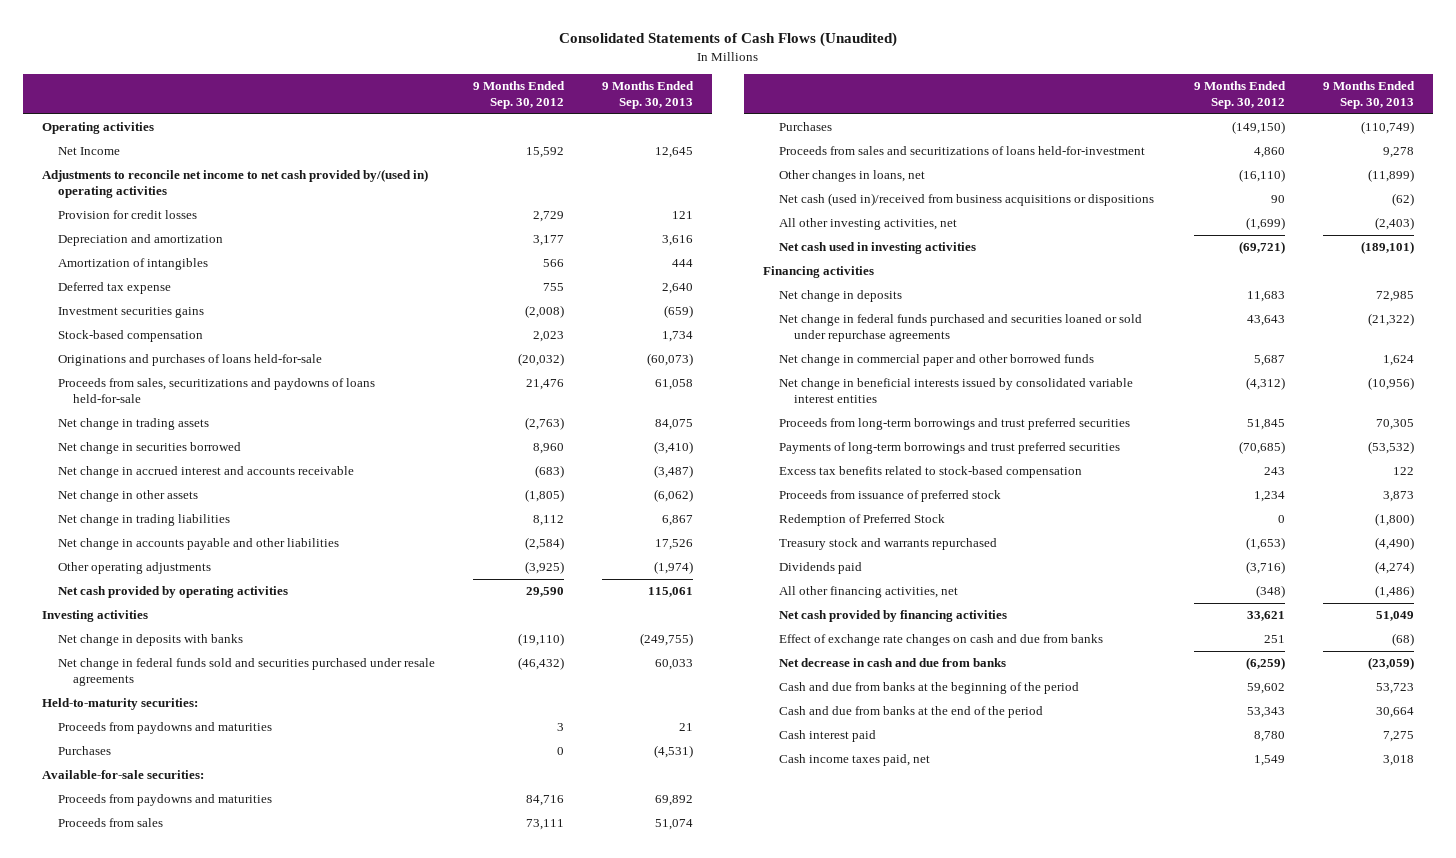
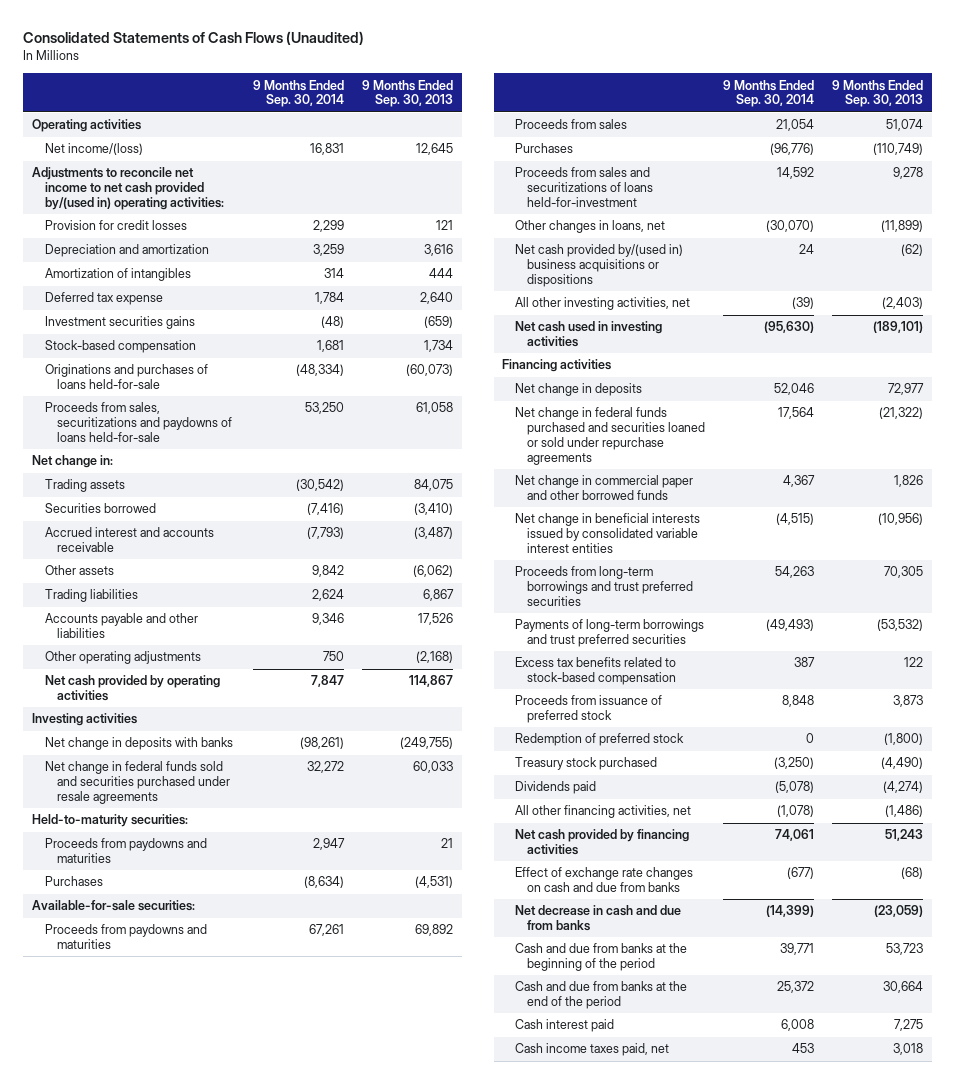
[472,80,565,109] 9 Months Ended Sep. 30, 2012 -> none
none -> [253,79,345,108] 9 Months Ended Sep. 30, 2014
[57,147,120,156] Net Income -> [44,143,143,156] Net income/(loss)
[42,169,429,199] Adjustments to reconcile net income to net cash provided by/(used in) operating activities -> [32,167,224,210] Adjustments to reconcile net income to net cash provided by/(used in) operating activities:
none -> [32,455,114,469] Net change in:
[57,418,209,431] Net change in trading assets -> [44,479,125,493] Trading assets
[57,442,241,455] Net change in securities borrowed -> [44,503,156,514] Securities borrowed
[57,466,354,479] Net change in accrued interest and accounts receivable -> [44,527,214,553] Accrued interest and accounts receivable
[57,490,198,503] Net change in other assets -> [44,565,114,576] Other assets
[57,514,230,527] Net change in trading liabilities -> [44,589,138,603] Trading liabilities
[57,538,339,551] Net change in accounts payable and other liabilities -> [44,613,198,639] Accounts payable and other liabilities
[653,561,693,575] (1,974) -> [415,651,453,664] (2,168)
[647,587,693,598] 115,061 -> [408,675,453,688] 114,867
[778,193,1154,207] Net cash (used in)/received from business acquisitions or dispositions -> [514,244,683,287] Net cash provided by/(used in) business acquisitions or dispositions
[1375,291,1414,303] 72,985 -> [887,383,924,396] 72,977
[1382,355,1414,367] 1,624 -> [893,475,923,488] 1,826
[778,514,945,527] Redemption of Preferred Stock -> [514,733,684,747] Redemption of preferred stock
[778,538,997,551] Treasury stock and warrants repurchased -> [514,757,657,771] Treasury stock purchased
[1375,611,1414,622] 51,049 -> [884,829,923,842] 51,243

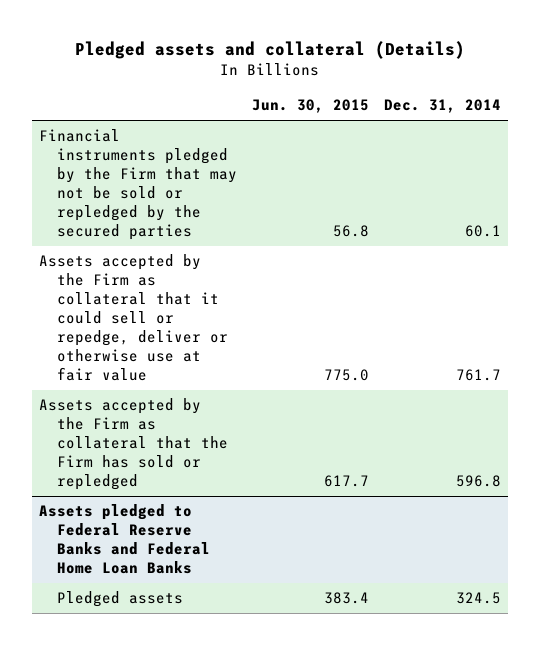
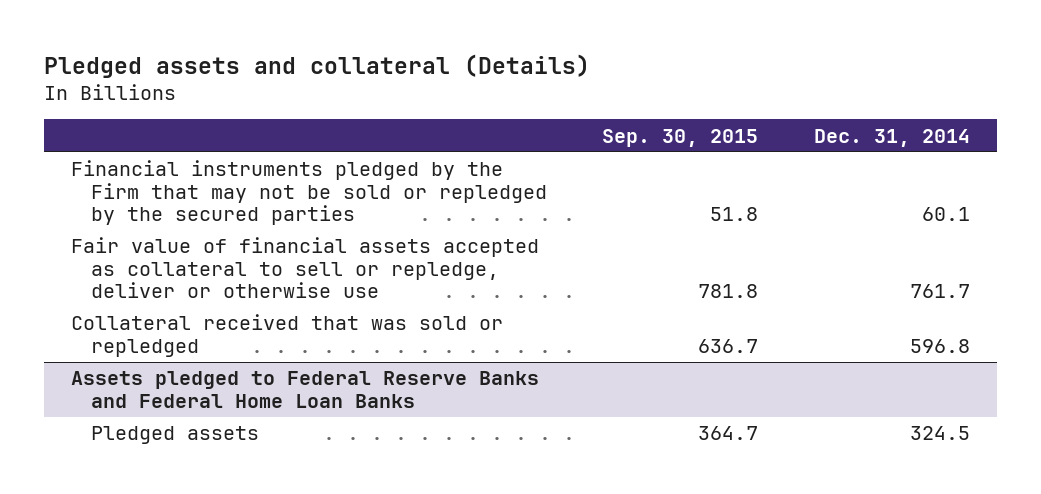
[251,99,369,114] Jun. 30, 2015 -> none
none -> [602,128,759,147] Sep. 30, 2015
[39,254,228,381] Assets accepted by the Firm as collateral that it could sell or repedge, deliver or otherwise use at fair value -> [71,237,540,299] Fair value of financial assets accepted as collateral to sell or repledge, deliver or otherwise use
[39,398,228,490] Assets accepted by the Firm as collateral that the Firm has sold or repledged -> [71,314,504,357] Collateral received that was sold or repledged

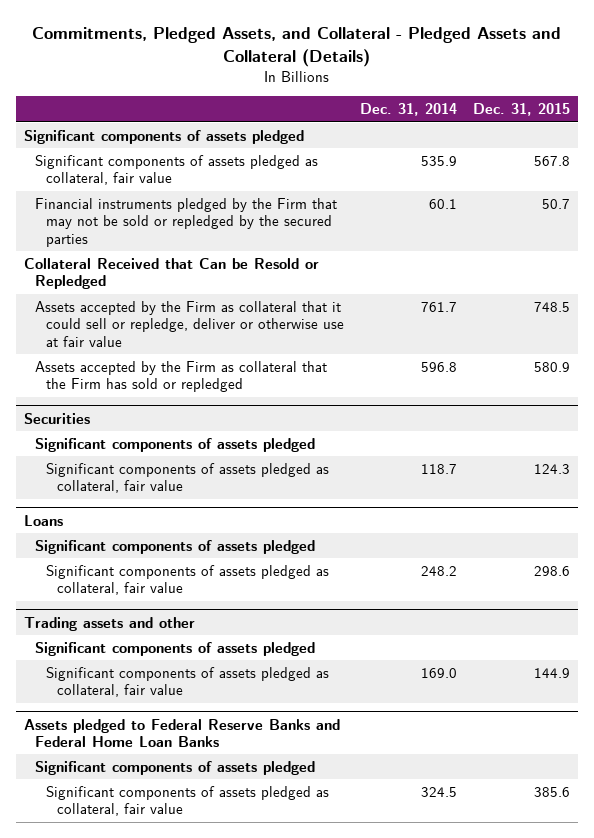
[43,53,590,78] Pledged assets and collateral (Details) -> [32,26,562,67] Commitments, Pledged Assets, and Collateral - Pledged Assets and Collateral (Details)
[602,128,759,147] Sep. 30, 2015 -> none
none -> [473,103,571,117] Dec. 31, 2015
none -> [23,129,304,144] Significant components of assets pledged
none -> [34,154,318,186] Significant components of assets pledged as collateral, fair value
none -> [23,257,319,290] Collateral Received that Can be Resold or Repledged
[71,237,540,299] Fair value of financial assets accepted as collateral to sell or repledge, deliver or otherwise use -> [34,300,344,347] Assets accepted by the Firm as collateral that it could sell or repledge, deliver or otherwise use at fair value
[71,314,504,357] Collateral received that was sold or repledged -> [34,360,327,393] Assets accepted by the Firm as collateral that the Firm has sold or repledged
none -> [23,412,90,424] Securities
none -> [34,437,315,452] Significant components of assets pledged
none -> [45,462,329,494] Significant components of assets pledged as collateral, fair value
none -> [23,514,63,526] Loans
none -> [34,539,315,554] Significant components of assets pledged
none -> [45,564,329,596] Significant components of assets pledged as collateral, fair value
none -> [23,616,195,631] Trading assets and other
none -> [34,641,315,656] Significant components of assets pledged
none -> [45,666,329,698] Significant components of assets pledged as collateral, fair value
none -> [34,760,315,775] Significant components of assets pledged
[91,426,260,445] Pledged assets -> [45,785,329,817] Significant components of assets pledged as collateral, fair value

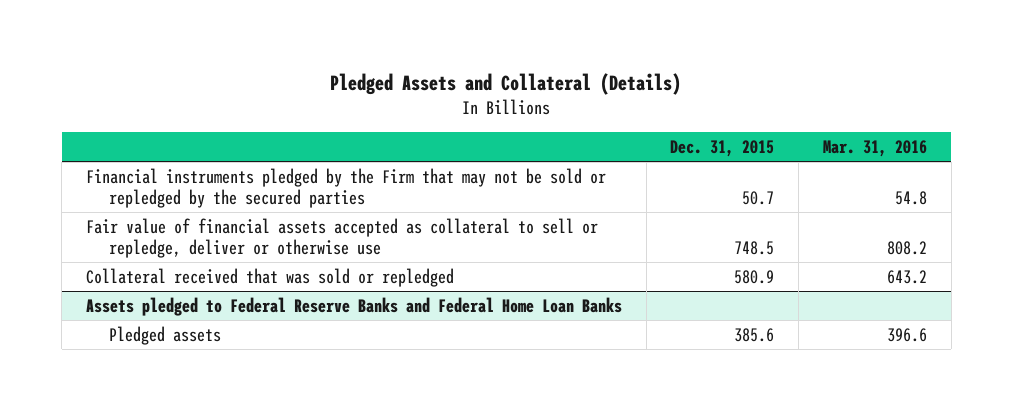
[32,26,562,67] Commitments, Pledged Assets, and Collateral - Pledged Assets and Collateral (Details) -> [330,72,682,95] Pledged Assets and Collateral (Details)
[359,103,457,117] Dec. 31, 2014 -> none
none -> [822,139,927,157] Mar. 31, 2016
[23,129,304,144] Significant components of assets pledged -> none
[34,154,318,186] Significant components of assets pledged as collateral, fair value -> none
[23,257,319,290] Collateral Received that Can be Resold or Repledged -> none
[23,412,90,424] Securities -> none
[34,437,315,452] Significant components of assets pledged -> none
[45,462,329,494] Significant components of assets pledged as collateral, fair value -> none
[23,514,63,526] Loans -> none
[34,539,315,554] Significant components of assets pledged -> none
[45,564,329,596] Significant components of assets pledged as collateral, fair value -> none
[23,616,195,631] Trading assets and other -> none
[34,641,315,656] Significant components of assets pledged -> none
[45,666,329,698] Significant components of assets pledged as collateral, fair value -> none
[34,300,344,347] Assets accepted by the Firm as collateral that it could sell or repledge, deliver or otherwise use at fair value -> [86,217,599,259] Fair value of financial assets accepted as collateral to sell or repledge, deliver or otherwise use
[34,360,327,393] Assets accepted by the Firm as collateral that the Firm has sold or repledged -> [86,267,455,287] Collateral received that was sold or repledged
[34,760,315,775] Significant components of assets pledged -> none
[45,785,329,817] Significant components of assets pledged as collateral, fair value -> [108,325,221,345] Pledged assets

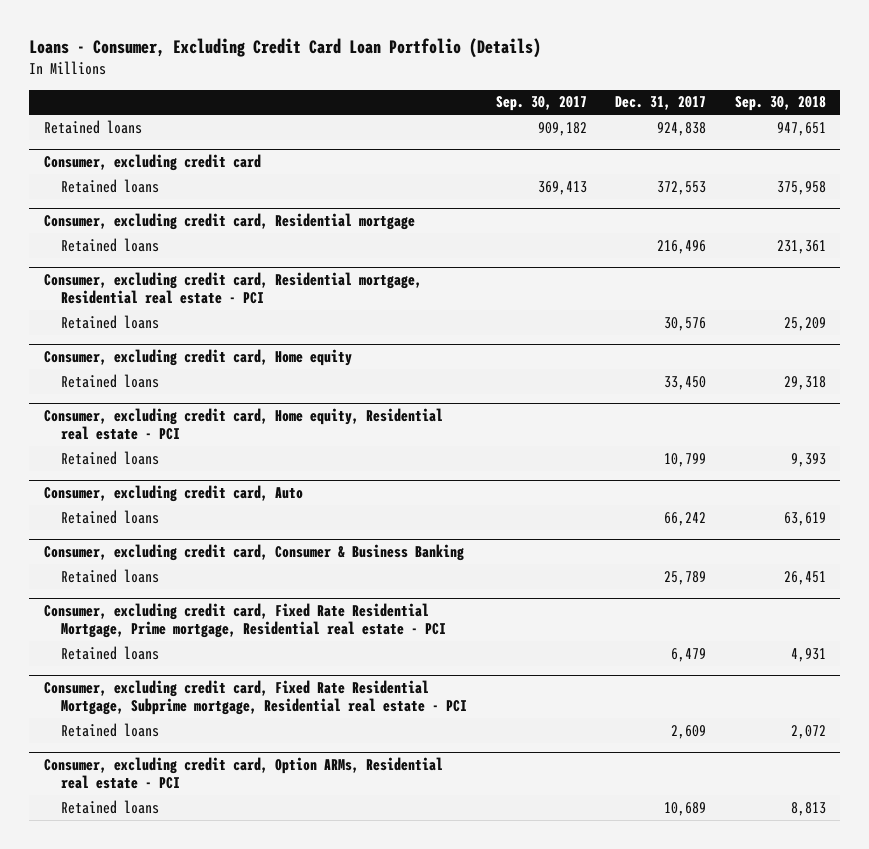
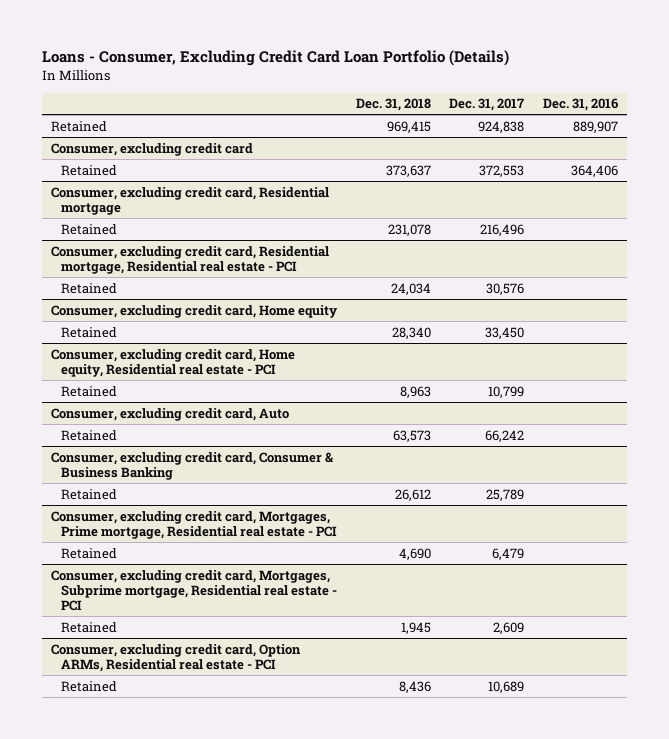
[495,96,587,112] Sep. 30, 2017 -> none
[734,96,826,112] Sep. 30, 2018 -> none
none -> [355,98,431,112] Dec. 31, 2018
none -> [542,98,618,112] Dec. 31, 2016
[43,119,142,134] Retained loans -> [51,120,108,132] Retained
[60,178,159,193] Retained loans -> [60,164,117,176] Retained
[60,237,159,252] Retained loans -> [60,223,117,235] Retained
[60,314,159,329] Retained loans -> [60,282,117,294] Retained
[60,373,159,388] Retained loans -> [60,326,117,338] Retained
[60,450,159,465] Retained loans -> [60,385,117,397] Retained
[60,509,159,524] Retained loans -> [60,429,117,441] Retained
[60,568,159,583] Retained loans -> [60,488,117,500] Retained
[43,602,446,639] Consumer, excluding credit card, Fixed Rate Residential Mortgage, Prime mortgage, Residential real estate - PCI -> [51,510,337,539] Consumer, excluding credit card, Mortgages, Prime mortgage, Residential real estate - PCI
[60,645,159,660] Retained loans -> [60,547,117,559] Retained
[43,679,467,716] Consumer, excluding credit card, Fixed Rate Residential Mortgage, Subprime mortgage, Residential real estate - PCI -> [51,569,337,612] Consumer, excluding credit card, Mortgages, Subprime mortgage, Residential real estate - PCI
[60,722,159,737] Retained loans -> [60,621,117,633] Retained
[60,799,159,814] Retained loans -> [60,680,117,692] Retained

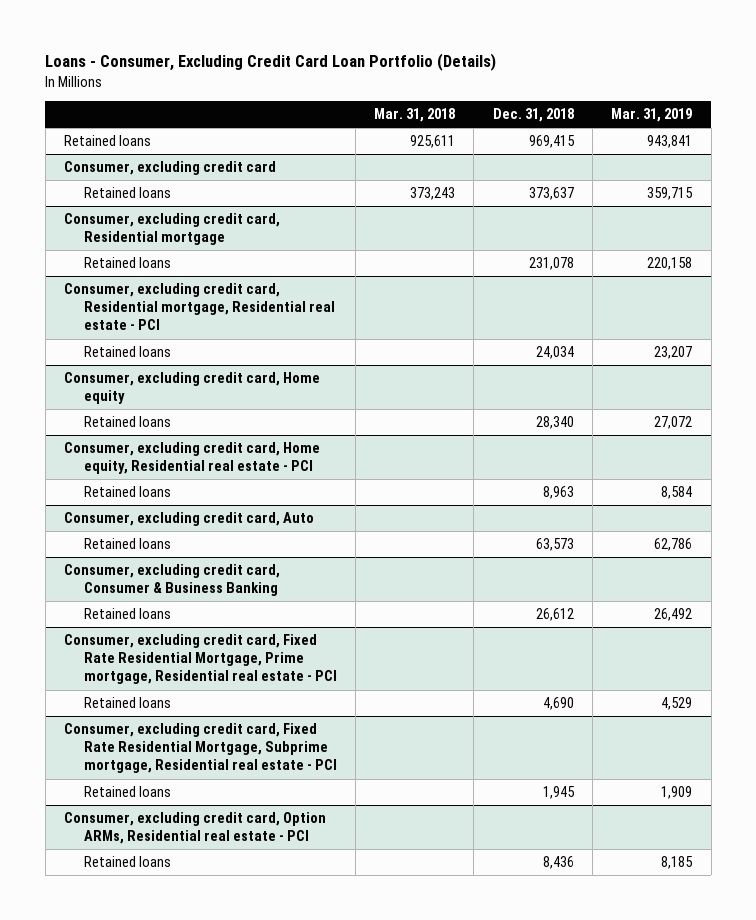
[449,98,525,112] Dec. 31, 2017 -> none
[542,98,618,112] Dec. 31, 2016 -> none
none -> [374,108,456,123] Mar. 31, 2018
none -> [611,108,693,123] Mar. 31, 2019
[51,120,108,132] Retained -> [64,135,152,147] Retained loans
[60,164,117,176] Retained -> [83,187,171,199] Retained loans
[60,223,117,235] Retained -> [83,257,171,269] Retained loans
[60,282,117,294] Retained -> [83,346,171,358] Retained loans
[60,326,117,338] Retained -> [83,416,171,428] Retained loans
[60,385,117,397] Retained -> [83,486,171,498] Retained loans
[60,429,117,441] Retained -> [83,538,171,550] Retained loans
[60,488,117,500] Retained -> [83,608,171,620] Retained loans
[51,510,337,539] Consumer, excluding credit card, Mortgages, Prime mortgage, Residential real estate - PCI -> [64,634,337,685] Consumer, excluding credit card, Fixed Rate Residential Mortgage, Prime mortgage, Residential real estate - PCI
[60,547,117,559] Retained -> [83,697,171,709] Retained loans
[51,569,337,612] Consumer, excluding credit card, Mortgages, Subprime mortgage, Residential real estate - PCI -> [64,723,337,774] Consumer, excluding credit card, Fixed Rate Residential Mortgage, Subprime mortgage, Residential real estate - PCI
[60,621,117,633] Retained -> [83,786,171,798] Retained loans
[60,680,117,692] Retained -> [83,856,171,868] Retained loans

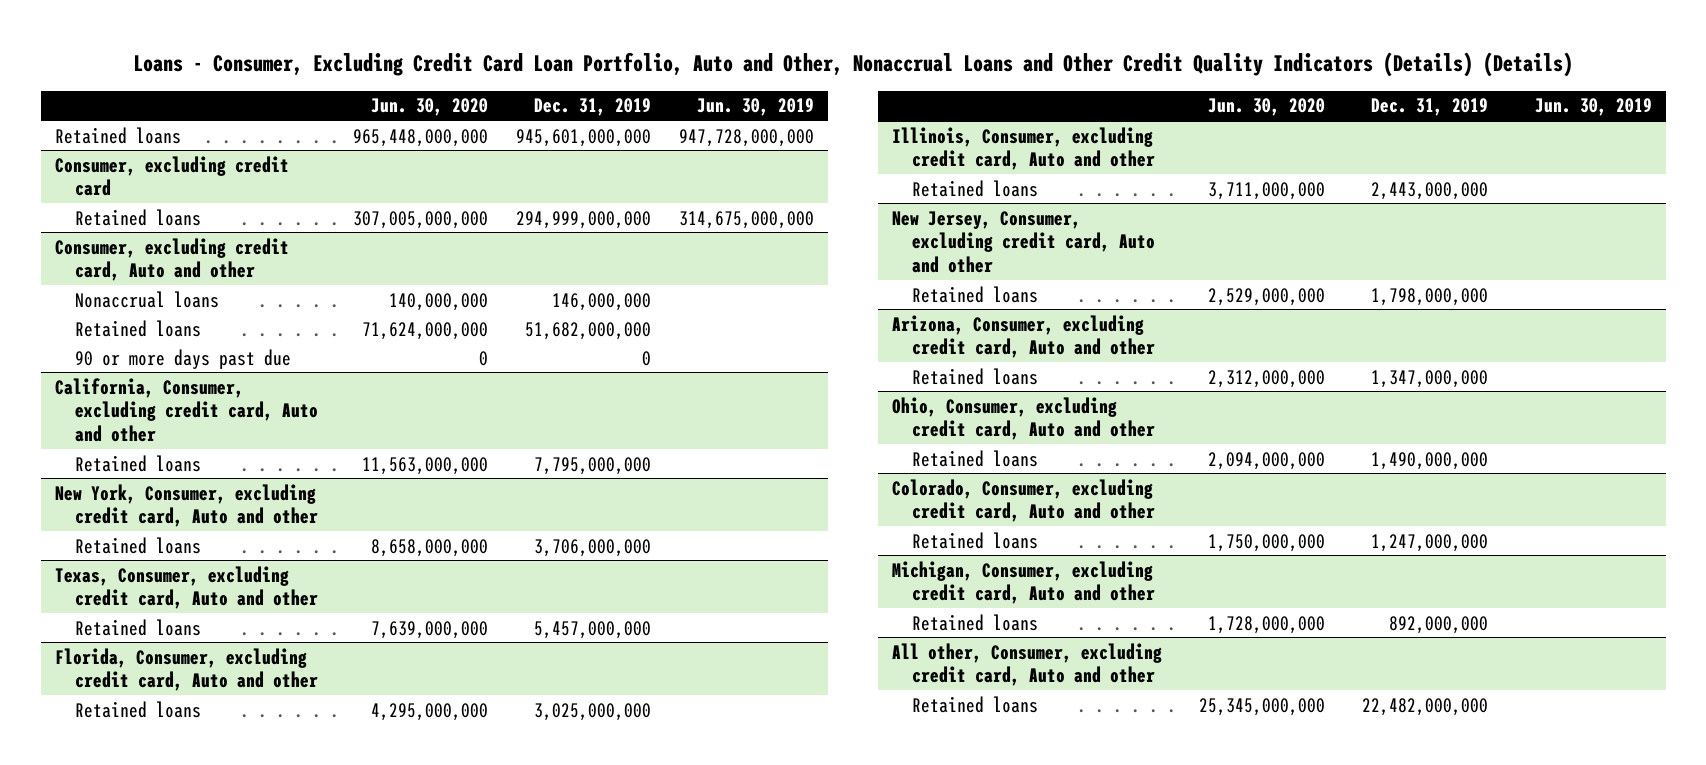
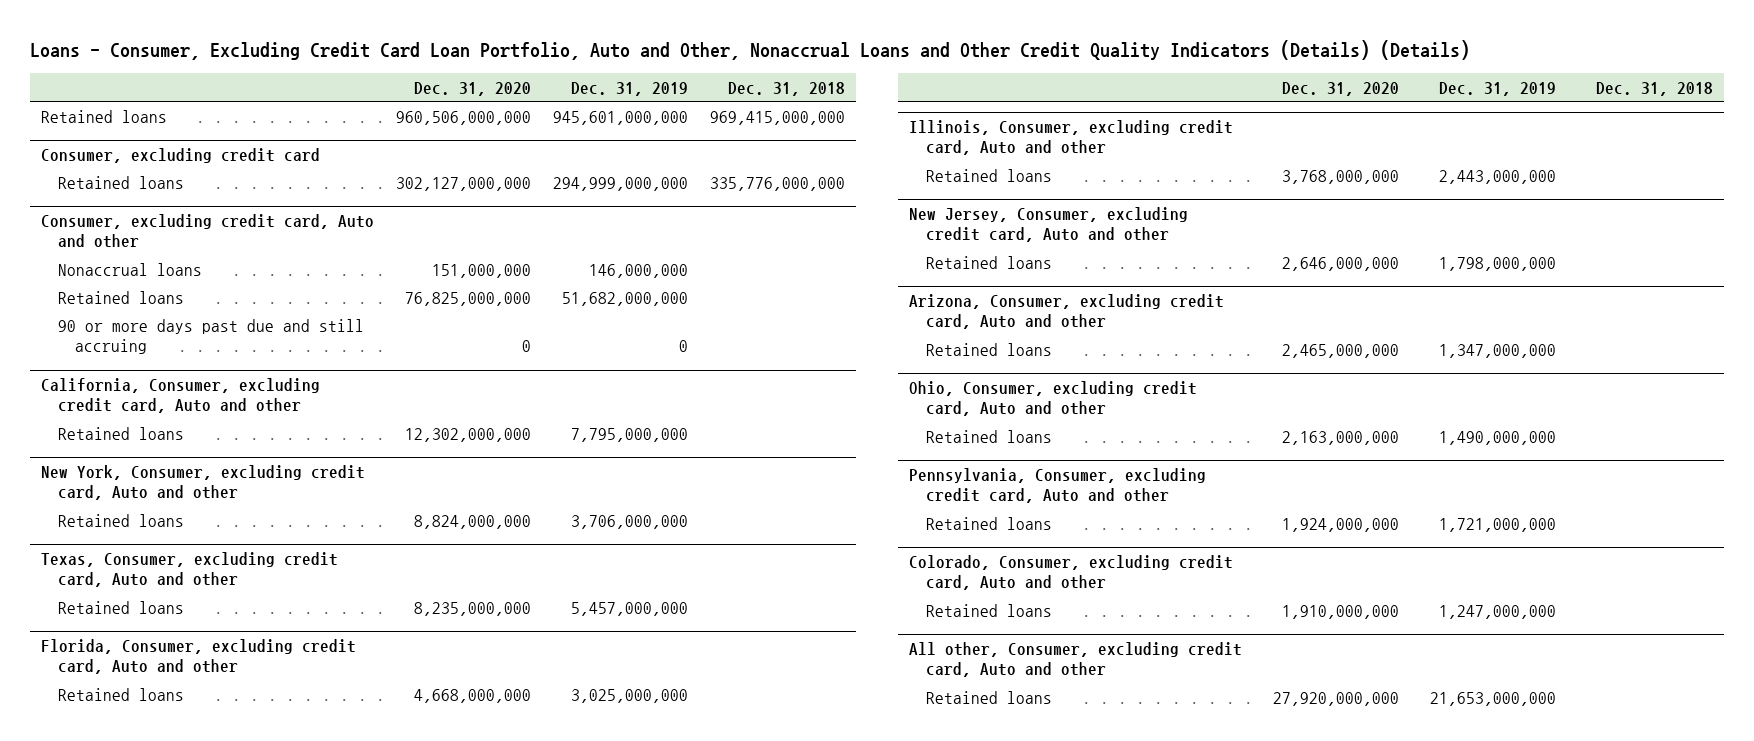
[370,98,488,117] Jun. 30, 2020 -> none
[697,98,815,117] Jun. 30, 2019 -> none
none -> [413,81,531,96] Dec. 31, 2020
none -> [727,81,845,96] Dec. 31, 2018
[75,348,292,369] 90 or more days past due -> [58,318,365,354] 90 or more days past due and still accruing
none -> [909,467,1207,504] Pennsylvania, Consumer, excluding credit card, Auto and other
none -> [926,516,1053,530] Retained loans
[891,560,1156,605] Michigan, Consumer, excluding credit card, Auto and other -> none
[912,613,1039,631] Retained loans -> none
[1362,697,1489,716] 22,482,000,000 -> [1430,691,1557,706] 21,653,000,000

